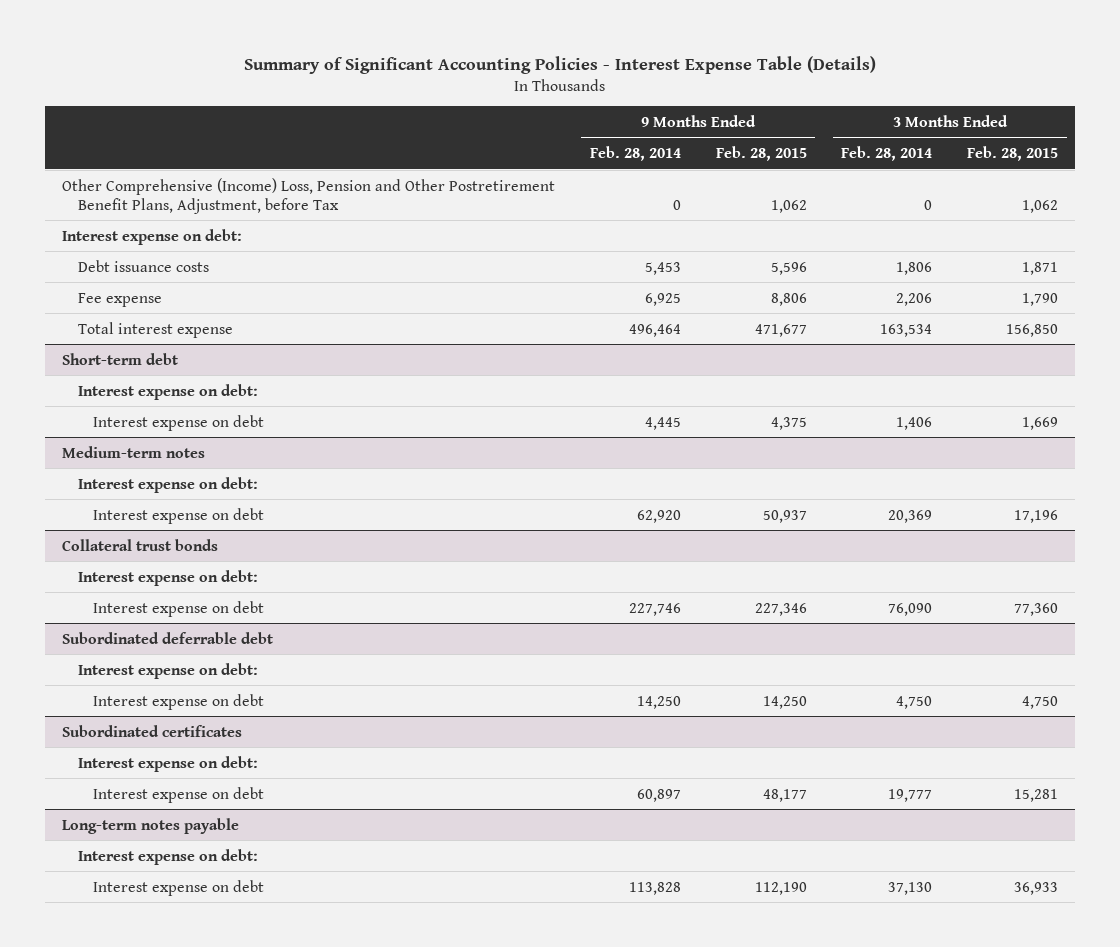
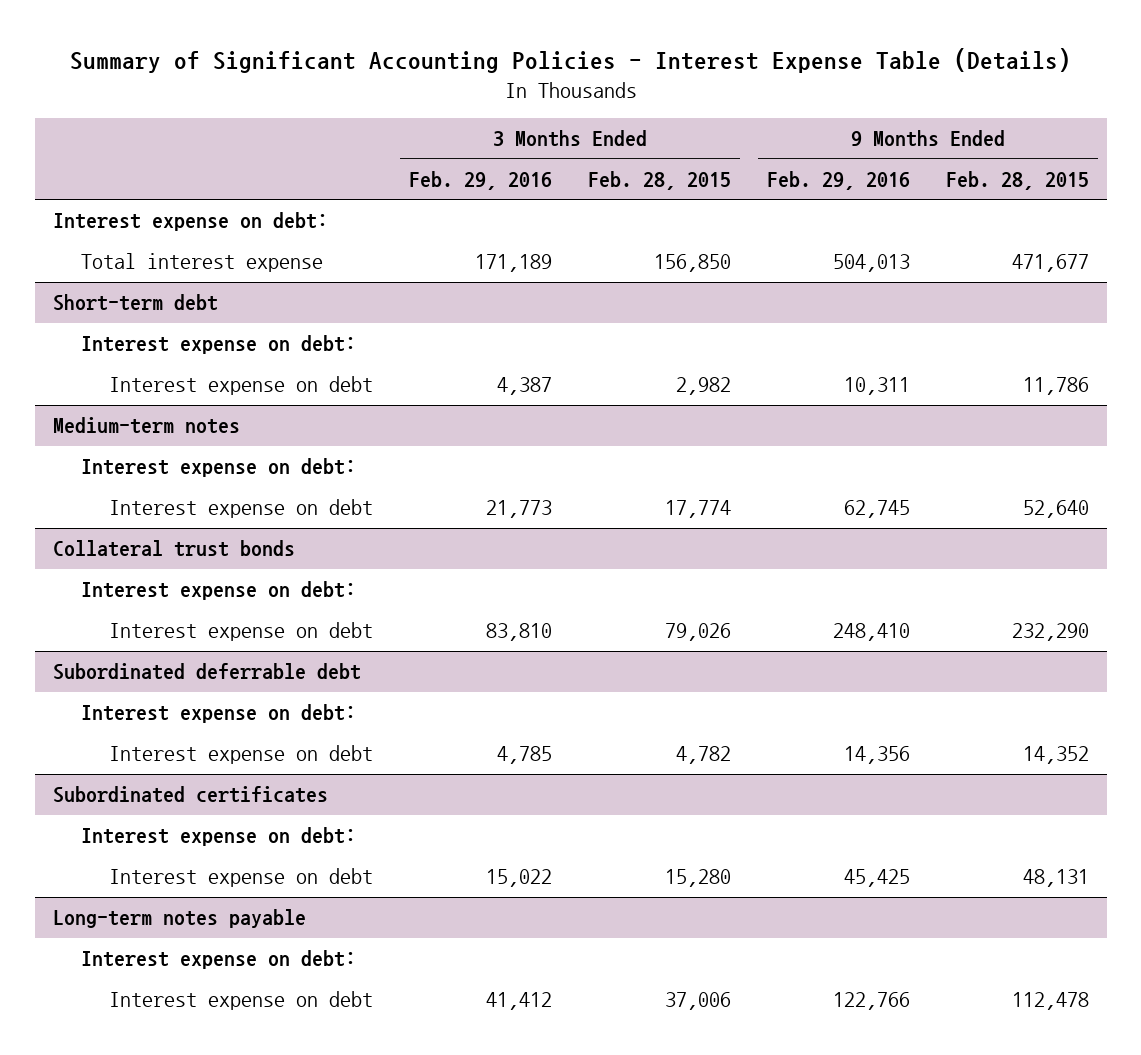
[590,146,682,162] Feb. 28, 2014 -> none
[841,146,933,162] Feb. 28, 2014 -> none
none -> [408,170,552,190] Feb. 29, 2016
none -> [766,170,910,190] Feb. 29, 2016
[62,177,556,214] Other Comprehensive (Income) Loss, Pension and Other Postretirement Benefit Plans, Adjustment, before Tax -> none
[77,259,209,272] Debt issuance costs -> none
[77,292,162,307] Fee expense -> none
[770,416,807,430] 4,375 -> [1022,377,1089,396] 11,786
[1021,416,1058,430] 1,669 -> [675,377,731,396] 2,982
[762,509,807,523] 50,937 -> [1022,500,1089,519] 52,640
[1013,509,1058,523] 17,196 -> [664,500,731,519] 17,774
[754,602,807,616] 227,346 -> [1011,623,1089,642] 232,290
[1013,602,1058,616] 77,360 -> [664,623,731,642] 79,026
[762,695,807,709] 14,250 -> [1022,746,1089,765] 14,352
[1021,695,1058,709] 4,750 -> [675,746,731,765] 4,782
[762,788,807,802] 48,177 -> [1022,869,1089,888] 48,131
[1013,788,1058,802] 15,281 -> [664,869,731,888] 15,280
[754,881,807,895] 112,190 -> [1011,992,1089,1011] 112,478
[1013,881,1058,895] 36,933 -> [664,992,731,1011] 37,006

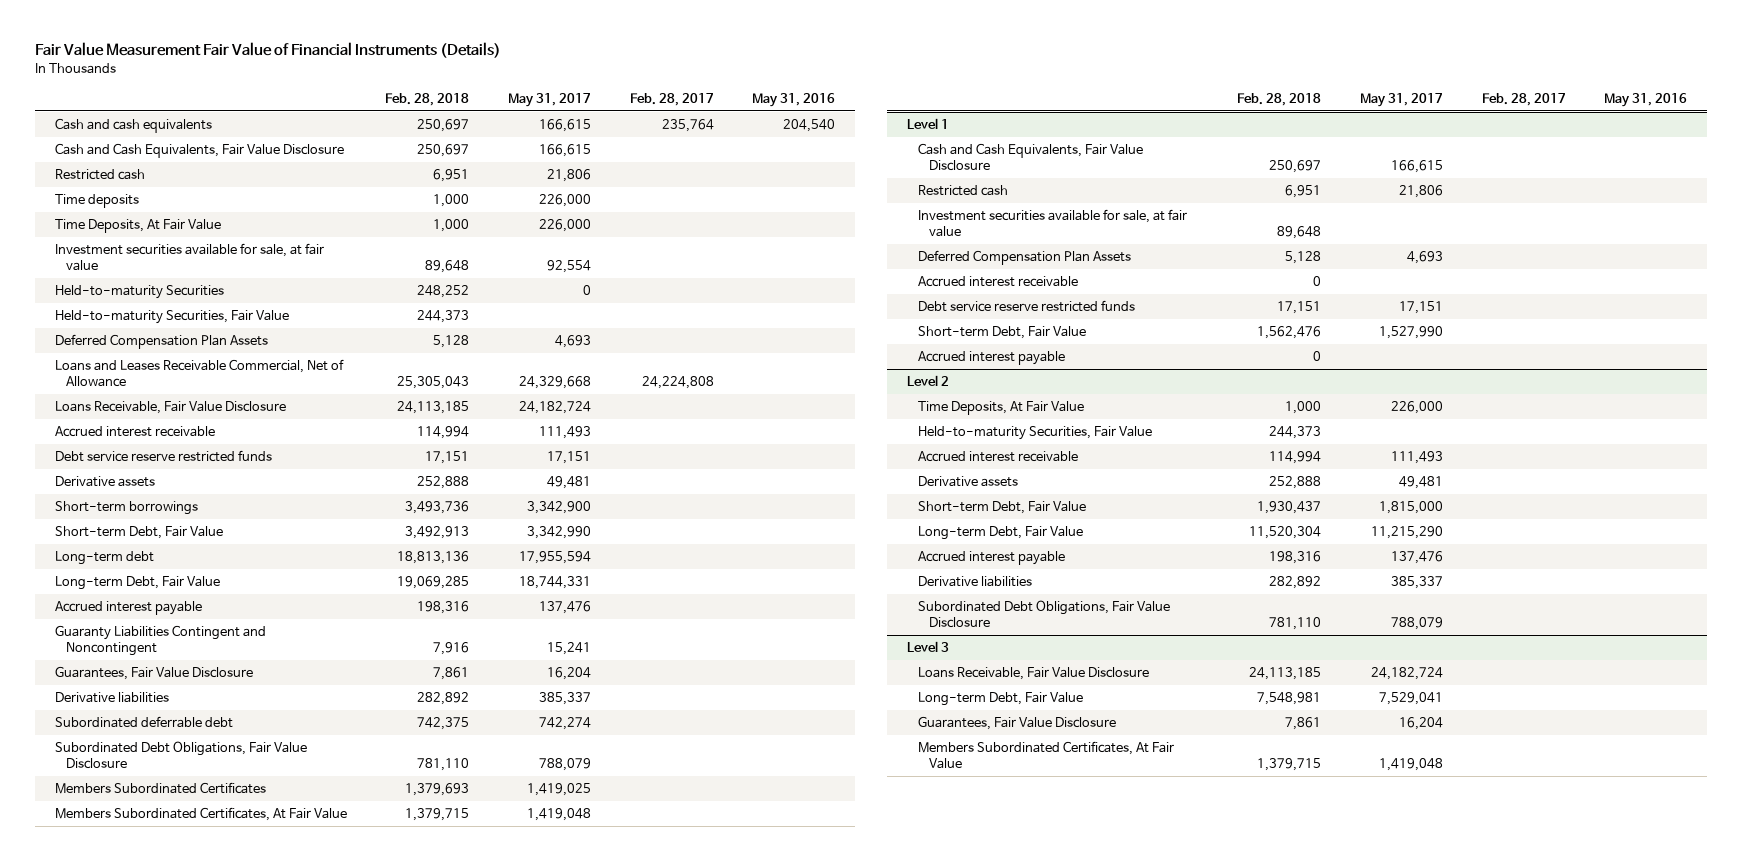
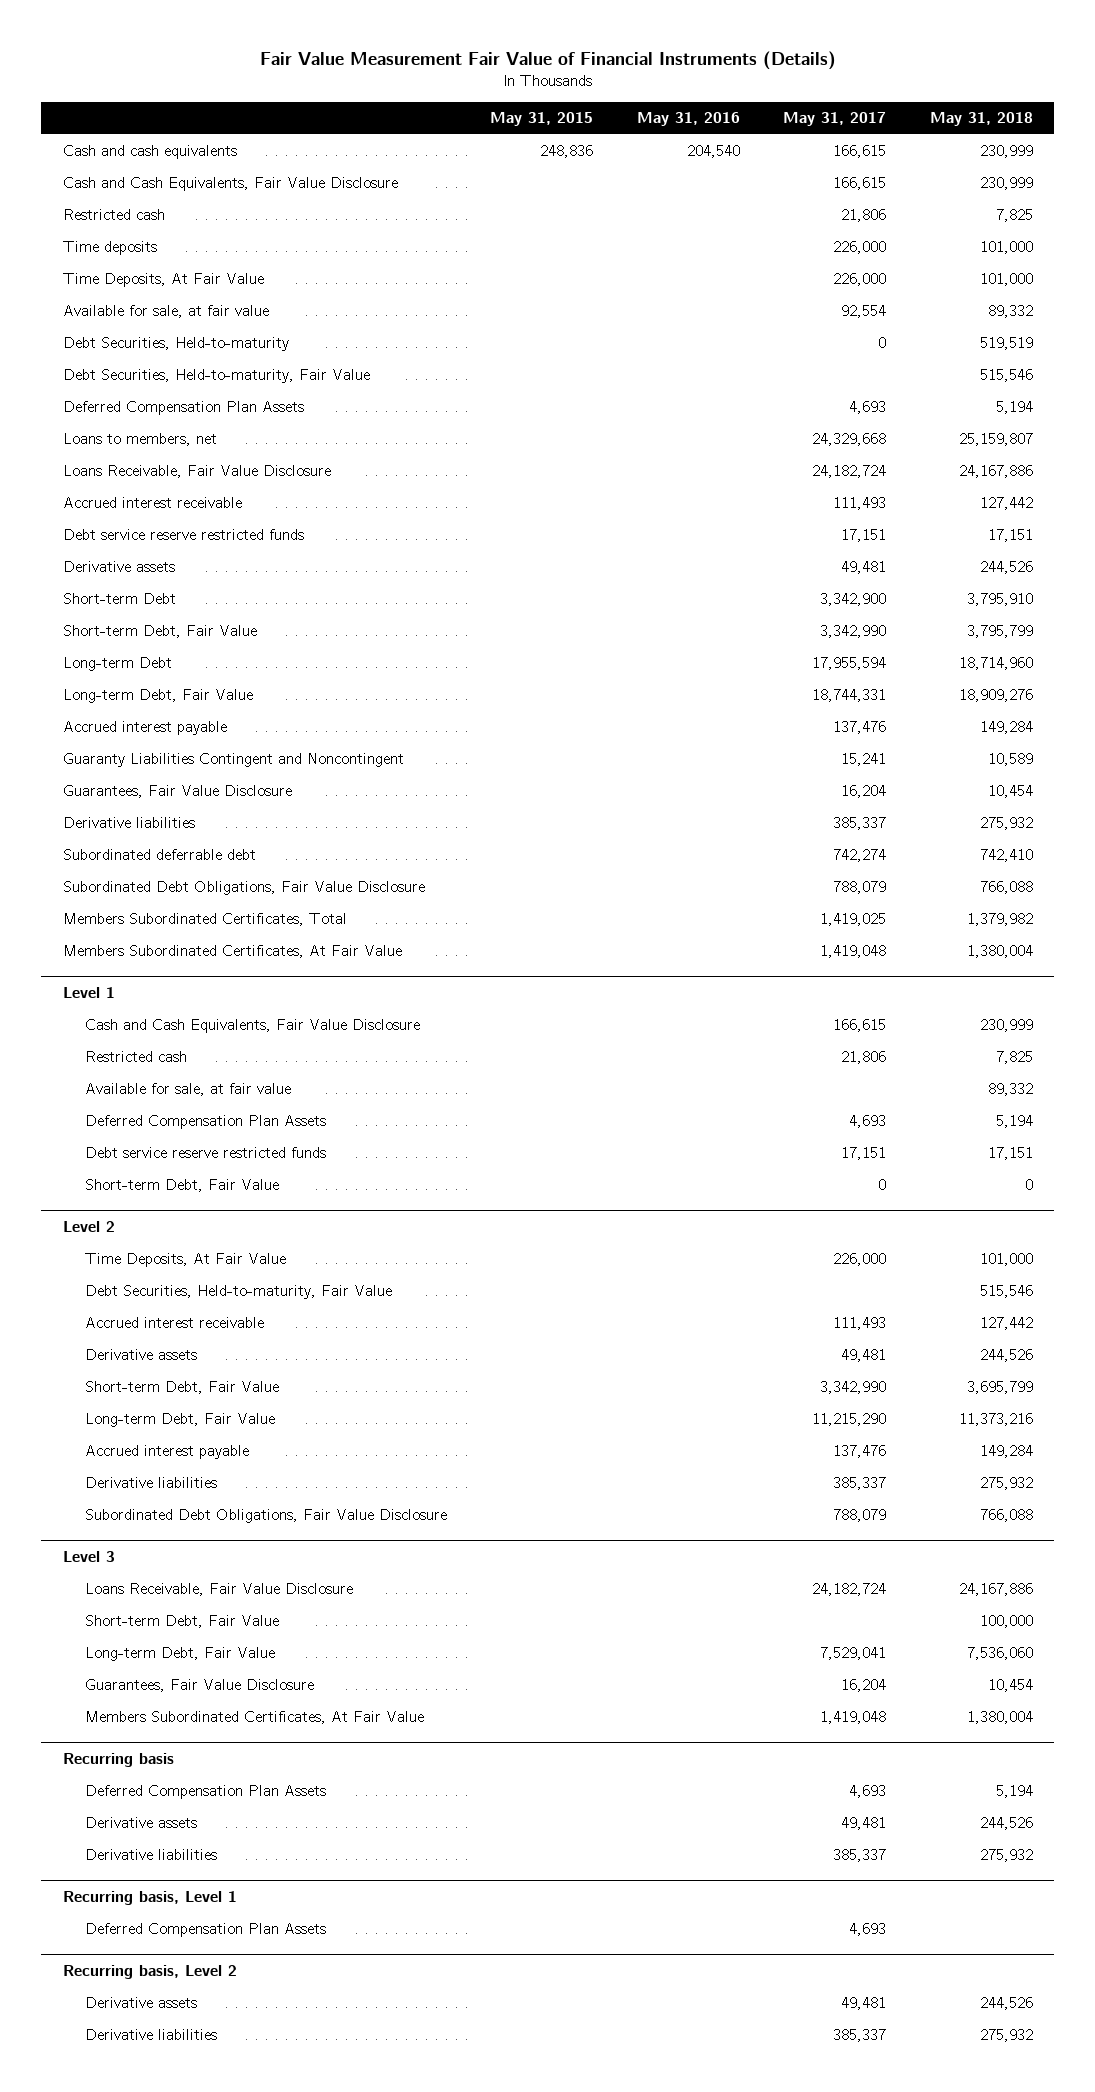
[385,93,470,107] Feb. 28, 2018 -> none
[629,93,714,107] Feb. 28, 2017 -> none
none -> [490,111,594,126] May 31, 2015
none -> [929,111,1033,126] May 31, 2018
[54,243,324,271] Investment securities available for sale, at fair value -> [62,305,269,319] Available for sale, at fair value
[54,285,224,300] Held-to-maturity Securities -> [62,337,289,352] Debt Securities, Held-to-maturity
[54,310,289,325] Held-to-maturity Securities, Fair Value -> [62,369,370,384] Debt Securities, Held-to-maturity, Fair Value
[54,359,344,387] Loans and Leases Receivable Commercial, Net of Allowance -> [62,433,217,447] Loans to members, net
[54,501,198,516] Short-term borrowings -> [62,593,176,605] Short-term Debt
[54,551,154,566] Long-term debt -> [62,657,172,672] Long-term Debt
[54,782,266,795] Members Subordinated Certificates -> [62,913,347,927] Members Subordinated Certificates, Total
[917,209,1187,237] Investment securities available for sale, at fair value -> [85,1083,292,1097] Available for sale, at fair value
[917,276,1078,288] Accrued interest receivable -> none
[917,351,1065,366] Accrued interest payable -> none
[1378,326,1443,340] 1,527,990 -> [878,1179,887,1191] 0
[917,426,1152,441] Held-to-maturity Securities, Fair Value -> [85,1285,393,1300] Debt Securities, Held-to-maturity, Fair Value
[1378,501,1443,515] 1,815,000 -> [820,1381,887,1395] 3,342,990
none -> [85,1615,280,1629] Short-term Debt, Fair Value
none -> [62,1753,174,1768] Recurring basis
none -> [85,1785,327,1800] Deferred Compensation Plan Assets
none -> [85,1817,198,1829] Derivative assets
none -> [85,1849,218,1861] Derivative liabilities
none -> [62,1891,237,1906] Recurring basis, Level 1
none -> [85,1923,327,1938] Deferred Compensation Plan Assets
none -> [62,1965,237,1980] Recurring basis, Level 2
none -> [85,1997,198,2009] Derivative assets
none -> [85,2029,218,2041] Derivative liabilities

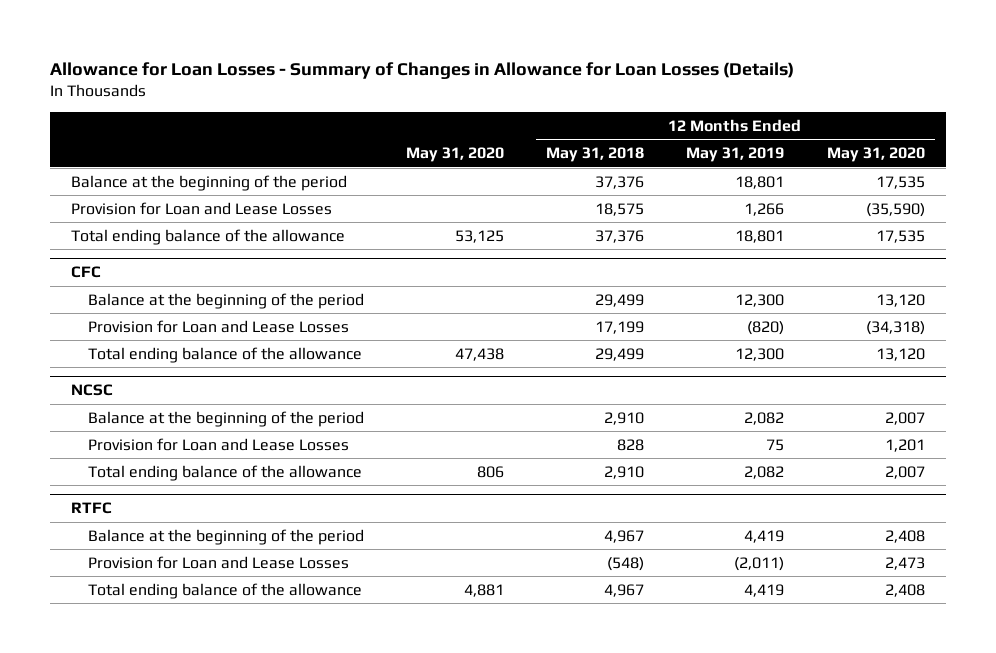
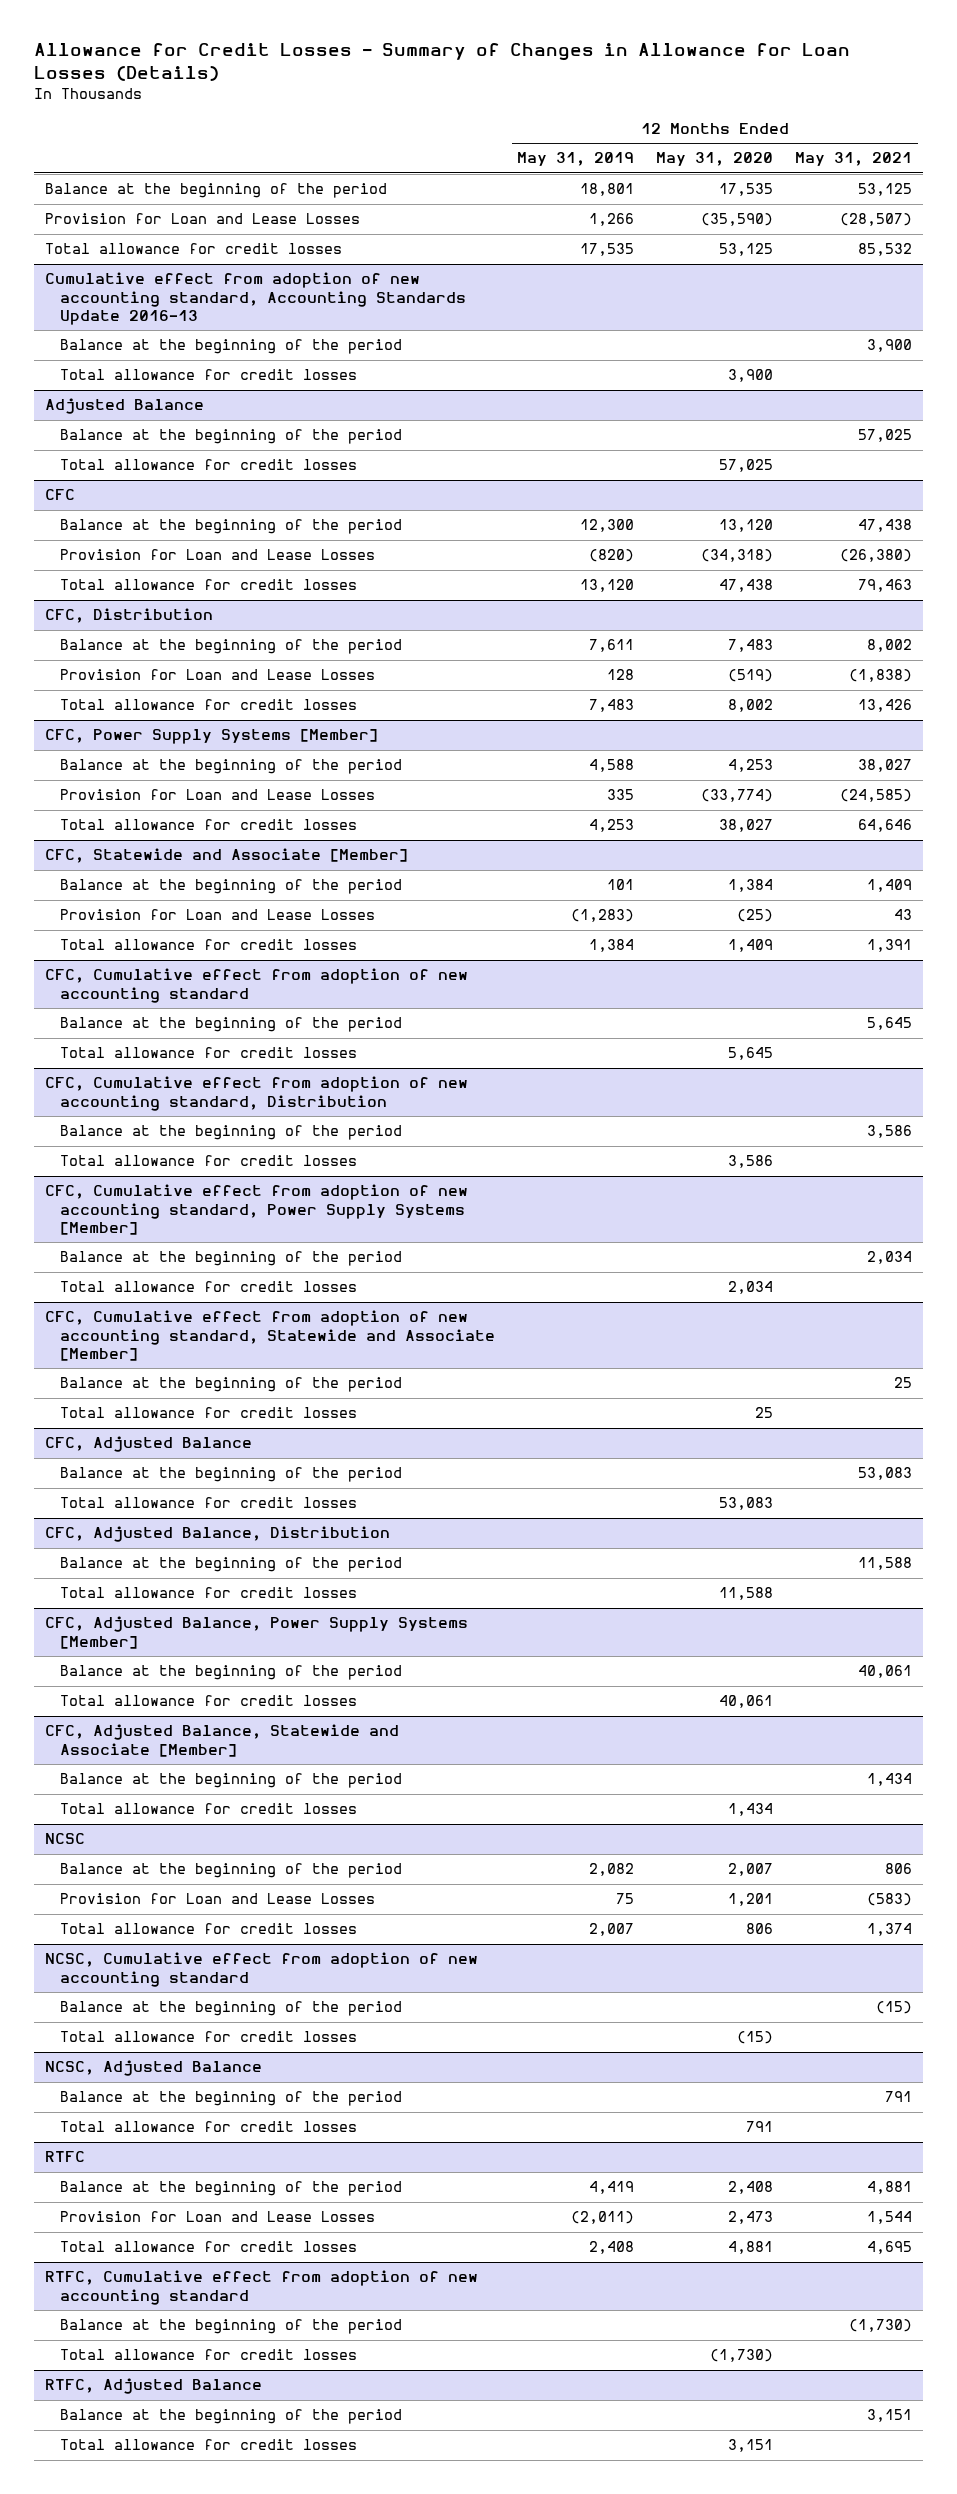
[50,61,795,79] Allowance for Loan Losses - Summary of Changes in Allowance for Loan Losses (Details) -> [33,43,850,82] Allowance for Credit Losses - Summary of Changes in Allowance for Loan Losses (Details)
[405,147,504,163] May 31, 2020 -> none
[546,147,645,163] May 31, 2018 -> none
none -> [795,152,913,167] May 31, 2021
[71,228,346,245] Total ending balance of the allowance -> none
none -> [44,243,342,255] Total allowance for credit losses
none -> [44,272,466,326] Cumulative effect from adoption of new accounting standard, Accounting Standards Update 2016-13
none -> [59,339,402,355] Balance at the beginning of the period
none -> [59,369,357,381] Total allowance for credit losses
none -> [44,398,204,415] Adjusted Balance
none -> [59,429,402,445] Balance at the beginning of the period
none -> [59,459,357,471] Total allowance for credit losses
[87,346,362,363] Total ending balance of the allowance -> none
none -> [59,579,357,591] Total allowance for credit losses
none -> [44,608,213,624] CFC, Distribution
none -> [59,639,402,655] Balance at the beginning of the period
none -> [59,669,375,681] Provision for Loan and Lease Losses
none -> [59,699,357,711] Total allowance for credit losses
none -> [44,729,378,745] CFC, Power Supply Systems [Member]
none -> [59,759,402,775] Balance at the beginning of the period
none -> [59,789,375,801] Provision for Loan and Lease Losses
none -> [59,819,357,831] Total allowance for credit losses
none -> [44,848,408,864] CFC, Statewide and Associate [Member]
none -> [59,879,402,895] Balance at the beginning of the period
none -> [59,909,375,921] Provision for Loan and Lease Losses
none -> [59,939,357,951] Total allowance for credit losses
none -> [44,968,468,1003] CFC, Cumulative effect from adoption of new accounting standard
none -> [59,1017,402,1033] Balance at the beginning of the period
none -> [59,1047,357,1059] Total allowance for credit losses
none -> [44,1076,468,1111] CFC, Cumulative effect from adoption of new accounting standard, Distribution
none -> [59,1125,402,1141] Balance at the beginning of the period
none -> [59,1155,357,1167] Total allowance for credit losses
none -> [44,1184,468,1236] CFC, Cumulative effect from adoption of new accounting standard, Power Supply Systems [Member]
none -> [59,1251,402,1267] Balance at the beginning of the period
none -> [59,1281,357,1293] Total allowance for credit losses
none -> [44,1310,495,1362] CFC, Cumulative effect from adoption of new accounting standard, Statewide and Associate [Member]
none -> [59,1377,402,1393] Balance at the beginning of the period
none -> [59,1407,357,1419] Total allowance for credit losses
none -> [44,1436,252,1453] CFC, Adjusted Balance
none -> [59,1467,402,1483] Balance at the beginning of the period
none -> [59,1497,357,1509] Total allowance for credit losses
none -> [44,1526,390,1543] CFC, Adjusted Balance, Distribution
none -> [59,1557,402,1573] Balance at the beginning of the period
none -> [59,1587,357,1599] Total allowance for credit losses
none -> [44,1616,468,1649] CFC, Adjusted Balance, Power Supply Systems [Member]
none -> [59,1665,402,1681] Balance at the beginning of the period
none -> [59,1695,357,1707] Total allowance for credit losses
none -> [44,1724,399,1757] CFC, Adjusted Balance, Statewide and Associate [Member]
none -> [59,1773,402,1789] Balance at the beginning of the period
none -> [59,1803,357,1815] Total allowance for credit losses
[87,464,362,481] Total ending balance of the allowance -> none
none -> [59,1923,357,1935] Total allowance for credit losses
none -> [44,1952,478,1987] NCSC, Cumulative effect from adoption of new accounting standard
none -> [59,2001,402,2017] Balance at the beginning of the period
none -> [59,2031,357,2043] Total allowance for credit losses
none -> [44,2060,262,2077] NCSC, Adjusted Balance
none -> [59,2091,402,2107] Balance at the beginning of the period
none -> [59,2121,357,2133] Total allowance for credit losses
[87,582,362,599] Total ending balance of the allowance -> none
none -> [59,2241,357,2253] Total allowance for credit losses
none -> [44,2270,478,2305] RTFC, Cumulative effect from adoption of new accounting standard
none -> [59,2319,402,2335] Balance at the beginning of the period
none -> [59,2349,357,2361] Total allowance for credit losses
none -> [44,2378,262,2395] RTFC, Adjusted Balance
none -> [59,2409,402,2425] Balance at the beginning of the period
none -> [59,2439,357,2451] Total allowance for credit losses

